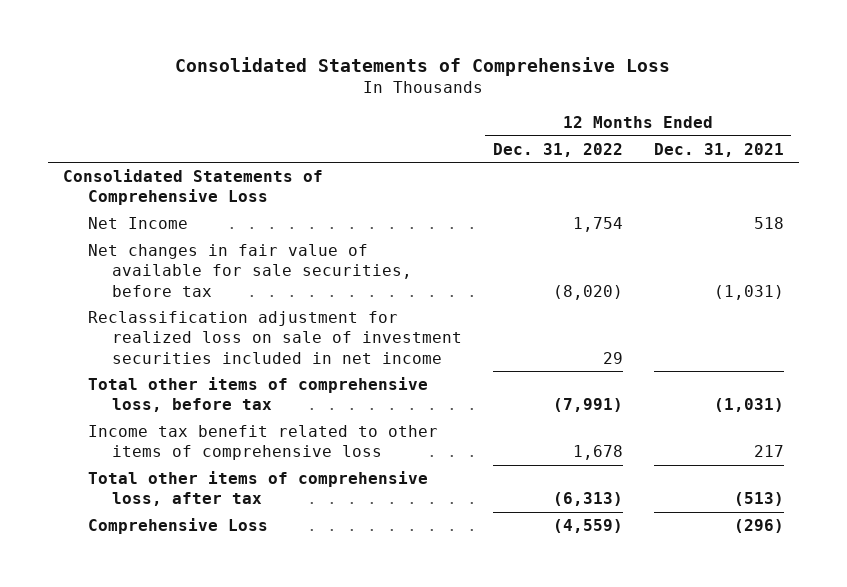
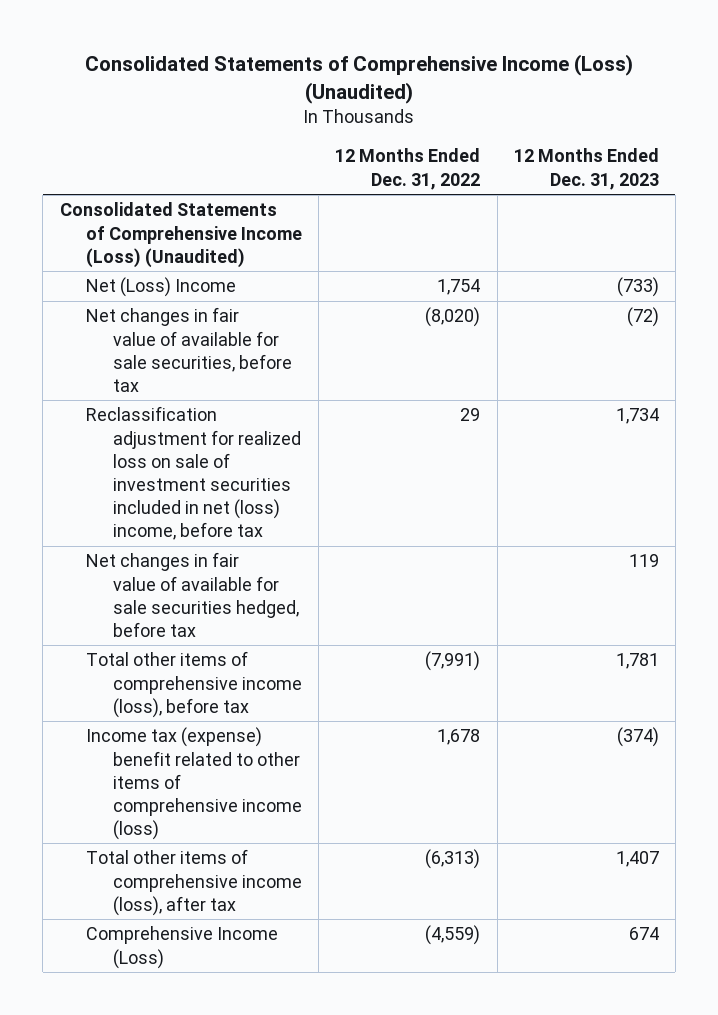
[175,57,671,77] Consolidated Statements of Comprehensive Loss -> [85,53,634,104] Consolidated Statements of Comprehensive Income (Loss) (Unaudited)
[653,142,784,157] Dec. 31, 2021 -> none
none -> [513,148,659,190] 12 Months Ended Dec. 31, 2023
[63,169,324,206] Consolidated Statements of Comprehensive Loss -> [59,202,303,268] Consolidated Statements of Comprehensive Income (Loss) (Unaudited)
[87,217,188,230] Net Income -> [86,277,237,298] Net (Loss) Income
[87,311,463,364] Reclassification adjustment for realized loss on sale of investment securities included in net income -> [86,406,302,540] Reclassification adjustment for realized loss on sale of investment securities included in net (loss) income, before tax
none -> [86,552,300,637] Net changes in fair value of available for sale securities hedged, before tax
[87,377,428,413] Total other items of comprehensive loss, before tax -> [86,651,303,718] Total other items of comprehensive income (loss), before tax
[87,425,438,461] Income tax benefit related to other items of comprehensive loss -> [86,727,303,840] Income tax (expense) benefit related to other items of comprehensive income (loss)
[87,471,428,507] Total other items of comprehensive loss, after tax -> [86,849,303,916] Total other items of comprehensive income (loss), after tax
[87,518,268,535] Comprehensive Loss -> [86,926,279,969] Comprehensive Income (Loss)

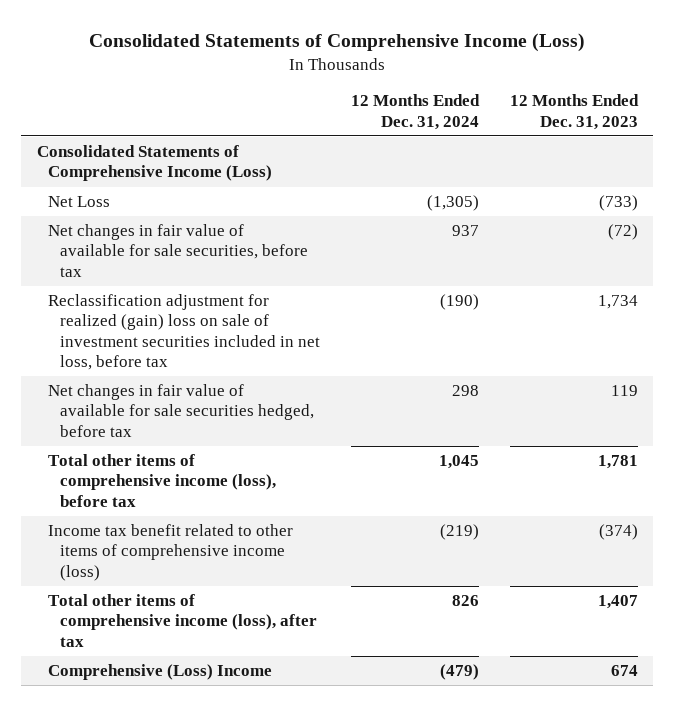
[85,53,634,104] Consolidated Statements of Comprehensive Income (Loss) (Unaudited) -> [89,33,586,53] Consolidated Statements of Comprehensive Income (Loss)
[335,148,481,190] 12 Months Ended Dec. 31, 2022 -> none
none -> [351,94,481,130] 12 Months Ended Dec. 31, 2024
[59,202,303,268] Consolidated Statements of Comprehensive Income (Loss) (Unaudited) -> [36,144,273,182] Consolidated Statements of Comprehensive Income (Loss)
[86,277,237,298] Net (Loss) Income -> [48,195,111,207] Net Loss
[86,406,302,540] Reclassification adjustment for realized loss on sale of investment securities included in net (loss) income, before tax -> [48,293,321,371] Reclassification adjustment for realized (gain) loss on sale of investment securities included in net loss, before tax
[86,727,303,840] Income tax (expense) benefit related to other items of comprehensive income (loss) -> [48,523,294,581] Income tax benefit related to other items of comprehensive income (loss)
[86,926,279,969] Comprehensive Income (Loss) -> [48,663,273,680] Comprehensive (Loss) Income

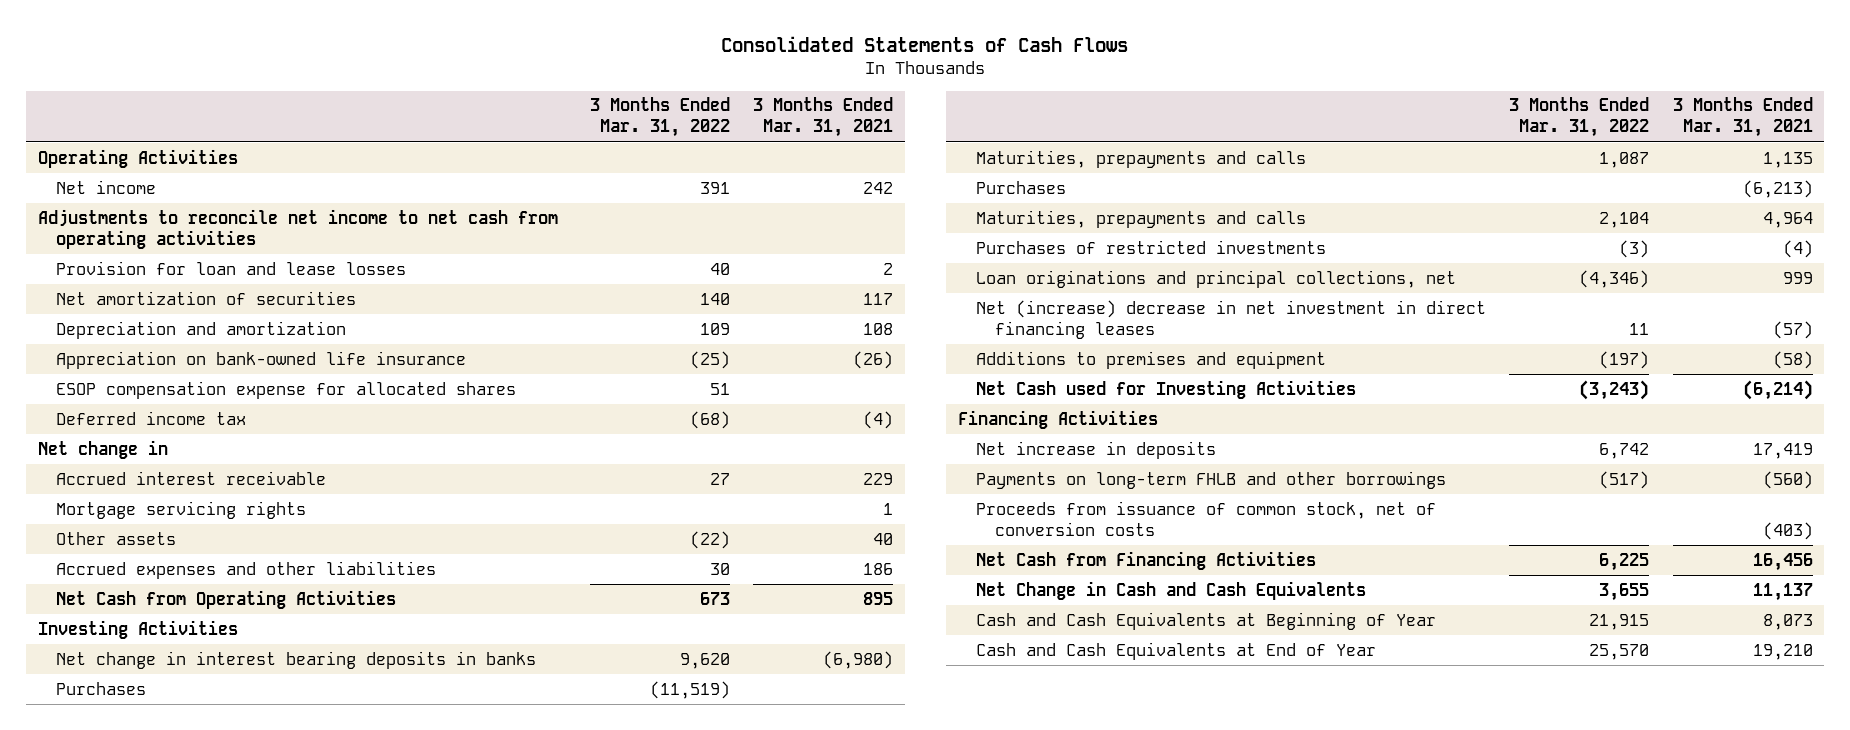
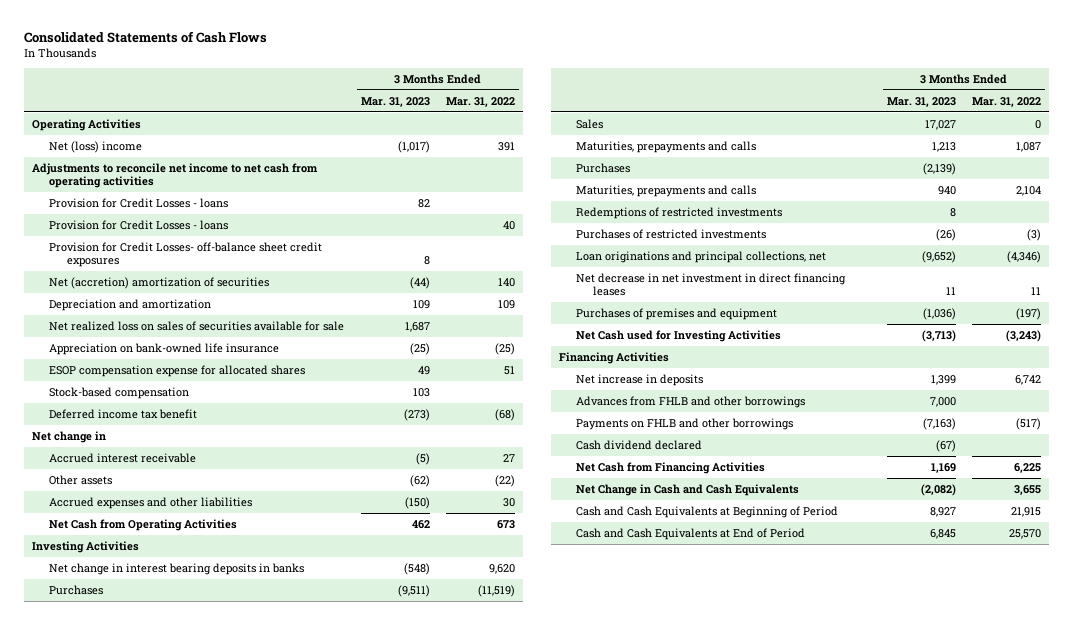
[752,97,893,138] 3 Months Ended Mar. 31, 2021 -> none
none -> [360,96,430,107] Mar. 31, 2023
[56,179,157,194] Net income -> [49,140,143,153] Net (loss) income
none -> [49,197,229,208] Provision for Credit Losses - loans
[56,260,407,275] Provision for loan and lease losses -> [49,219,229,230] Provision for Credit Losses - loans
none -> [49,241,323,268] Provision for Credit Losses- off-balance sheet credit exposures
[56,290,357,305] Net amortization of securities -> [49,276,270,289] Net (accretion) amortization of securities
none -> [49,320,345,331] Net realized loss on sales of securities available for sale
none -> [49,386,190,399] Stock-based compensation
[56,410,247,425] Deferred income tax -> [49,408,198,419] Deferred income tax benefit
[56,500,307,519] Mortgage servicing rights -> none
none -> [576,118,604,129] Sales
none -> [576,206,783,219] Redemptions of restricted investments
[976,299,1487,339] Net (increase) decrease in net investment in direct financing leases -> [576,272,847,297] Net decrease in net investment in direct financing leases
[976,350,1327,369] Additions to premises and equipment -> [576,307,778,320] Purchases of premises and equipment
[976,500,1437,536] Proceeds from issuance of common stock, net of conversion costs -> none
none -> [576,395,806,408] Advances from FHLB and other borrowings
[976,470,1447,489] Payments on long-term FHLB and other borrowings -> [576,417,794,430] Payments on FHLB and other borrowings
none -> [576,439,703,450] Cash dividend declared
[976,611,1437,630] Cash and Cash Equivalents at Beginning of Year -> [576,505,839,518] Cash and Cash Equivalents at Beginning of Period
[976,641,1377,660] Cash and Cash Equivalents at End of Year -> [576,527,806,540] Cash and Cash Equivalents at End of Period

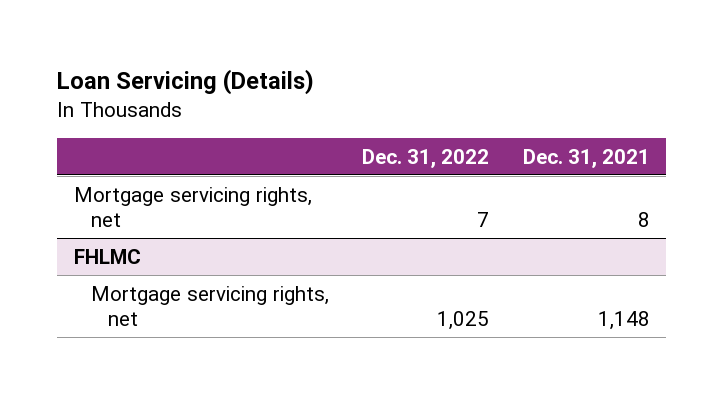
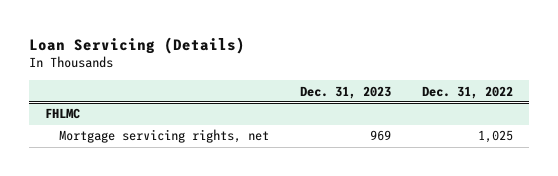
[522,148,650,168] Dec. 31, 2021 -> none
none -> [299,85,391,99] Dec. 31, 2023
[74,186,313,227] Mortgage servicing rights, net -> none

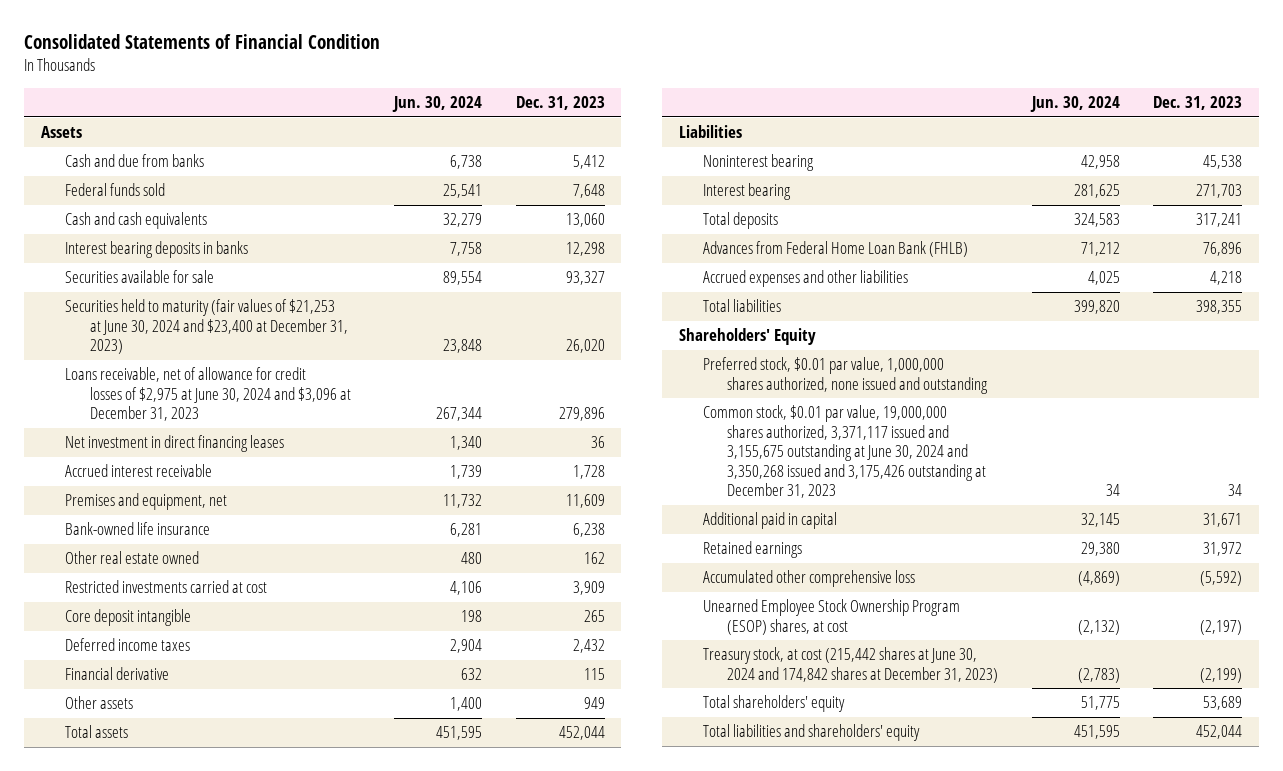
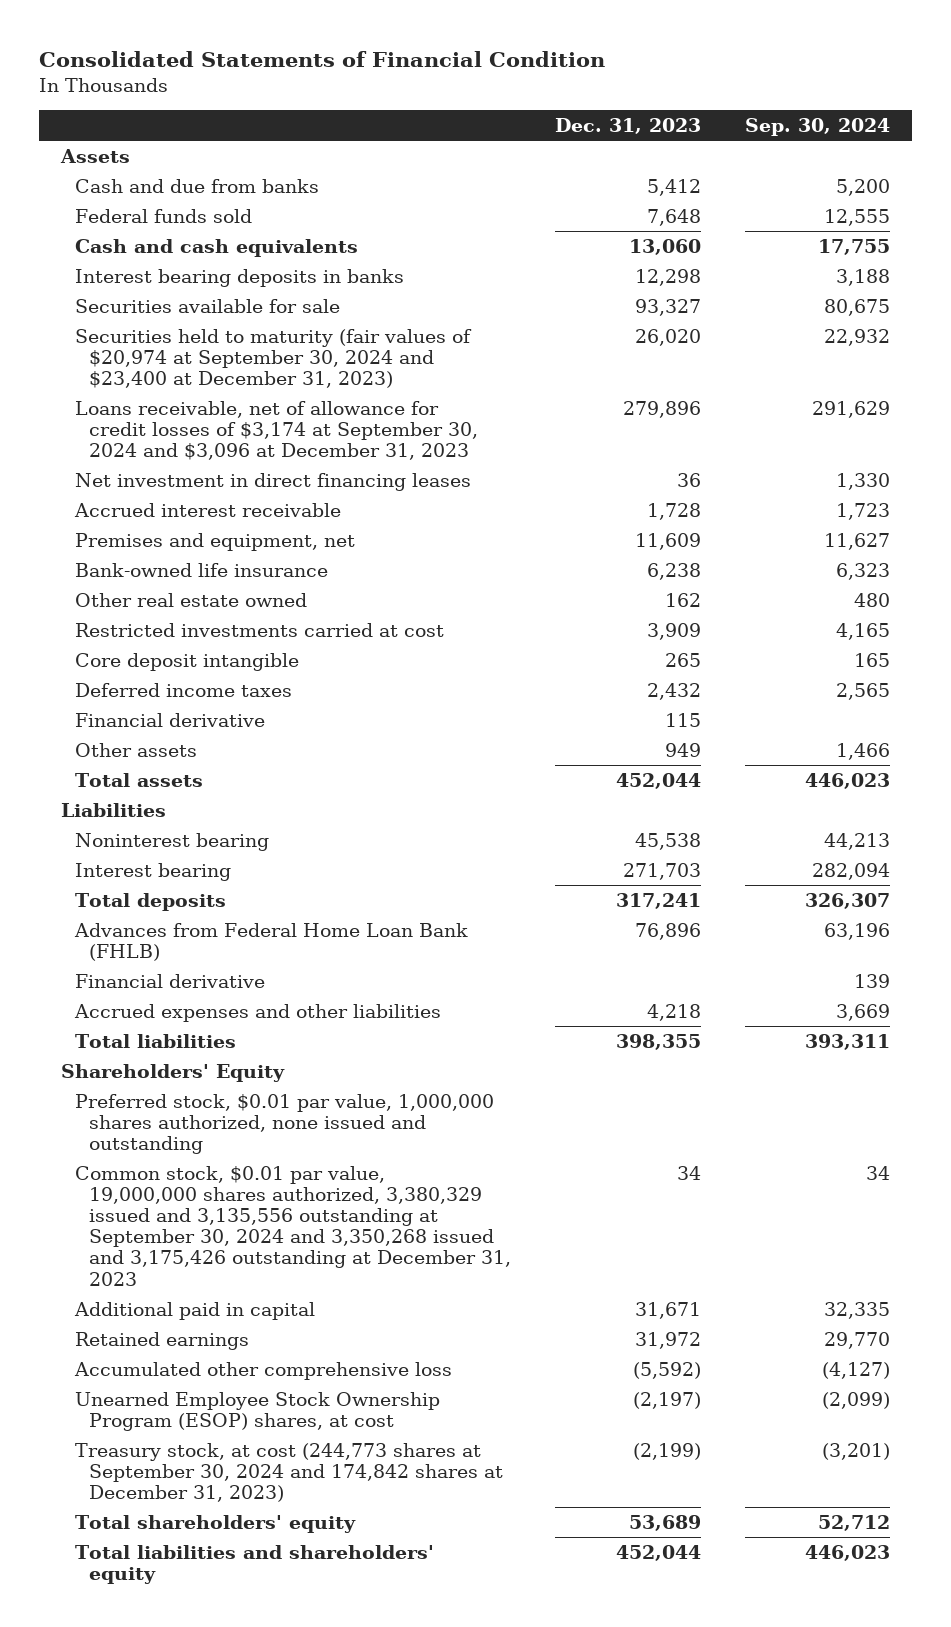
[392,95,483,112] Jun. 30, 2024 -> none
none -> [745,118,891,137] Sep. 30, 2024
[65,299,348,355] Securities held to maturity (fair values of $21,253 at June 30, 2024 and $23,400 at December 31, 2023) -> [74,328,472,389] Securities held to maturity (fair values of $20,974 at September 30, 2024 and $23,400 at December 31, 2023)
[65,367,351,422] Loans receivable, net of allowance for credit losses of $2,975 at June 30, 2024 and $3,096 at December 31, 2023 -> [74,400,478,461] Loans receivable, net of allowance for credit losses of $3,174 at September 30, 2024 and $3,096 at December 31, 2023
none -> [74,973,265,988] Financial derivative
[703,405,987,499] Common stock, $0.01 par value, 19,000,000 shares authorized, 3,371,117 issued and 3,155,675 outstanding at June 30, 2024 and 3,350,268 issued and 3,175,426 outstanding at December 31, 2023 -> [74,1165,511,1286] Common stock, $0.01 par value, 19,000,000 shares authorized, 3,380,329 issued and 3,135,556 outstanding at September 30, 2024 and 3,350,268 issued and 3,175,426 outstanding at December 31, 2023
[703,647,999,683] Treasury stock, at cost (215,442 shares at June 30, 2024 and 174,842 shares at December 31, 2023) -> [74,1442,503,1503] Treasury stock, at cost (244,773 shares at September 30, 2024 and 174,842 shares at December 31, 2023)

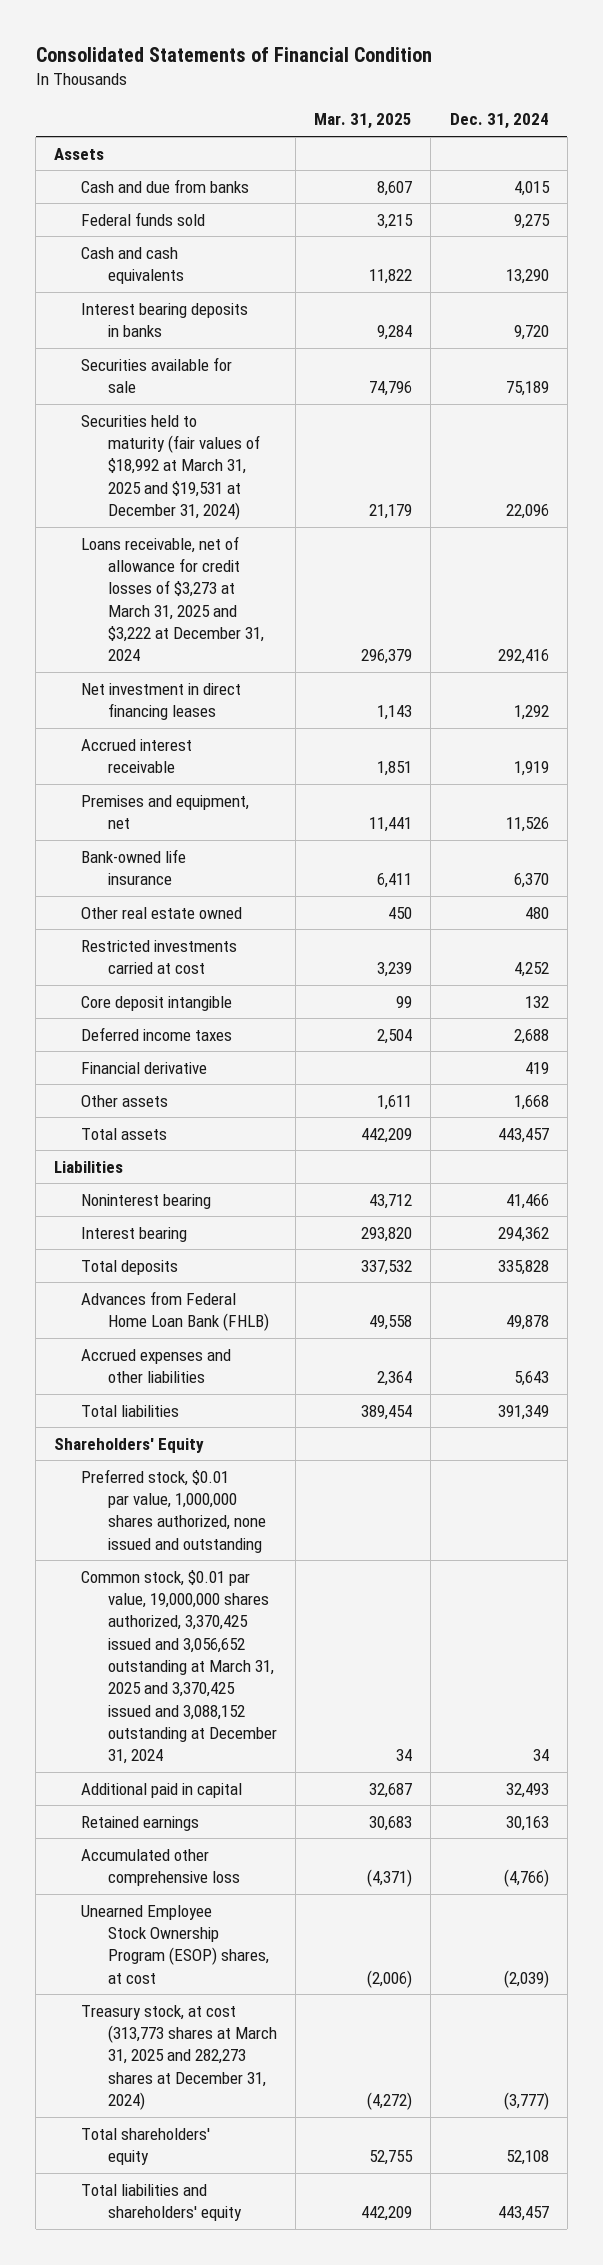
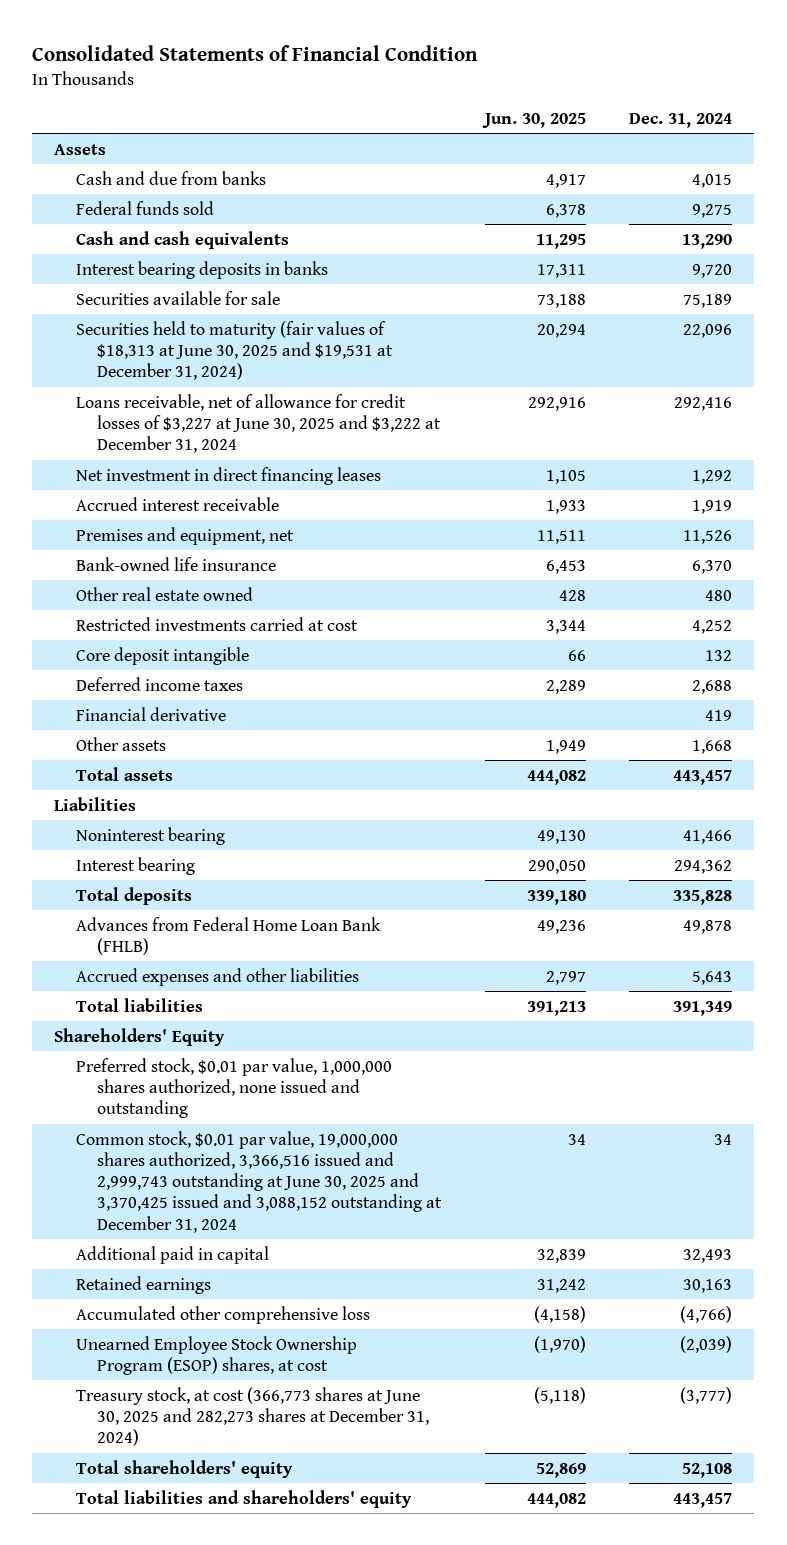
[314,113,413,130] Mar. 31, 2025 -> none
none -> [481,112,586,128] Jun. 30, 2025
[81,414,260,521] Securities held to maturity (fair values of $18,992 at March 31, 2025 and $19,531 at December 31, 2024) -> [75,320,393,381] Securities held to maturity (fair values of $18,313 at June 30, 2025 and $19,531 at December 31, 2024)
[81,535,264,662] Loans receivable, net of allowance for credit losses of $3,273 at March 31, 2025 and $3,222 at December 31, 2024 -> [75,393,441,454] Loans receivable, net of allowance for credit losses of $3,227 at June 30, 2025 and $3,222 at December 31, 2024
[81,1569,277,1765] Common stock, $0.01 par value, 19,000,000 shares authorized, 3,370,425 issued and 3,056,652 outstanding at March 31, 2025 and 3,370,425 issued and 3,088,152 outstanding at December 31, 2024 -> [75,1130,442,1233] Common stock, $0.01 par value, 19,000,000 shares authorized, 3,366,516 issued and 2,999,743 outstanding at June 30, 2025 and 3,370,425 issued and 3,088,152 outstanding at December 31, 2024
[81,2004,277,2111] Treasury stock, at cost (313,773 shares at March 31, 2025 and 282,273 shares at December 31, 2024) -> [75,1386,429,1447] Treasury stock, at cost (366,773 shares at June 30, 2025 and 282,273 shares at December 31, 2024)

